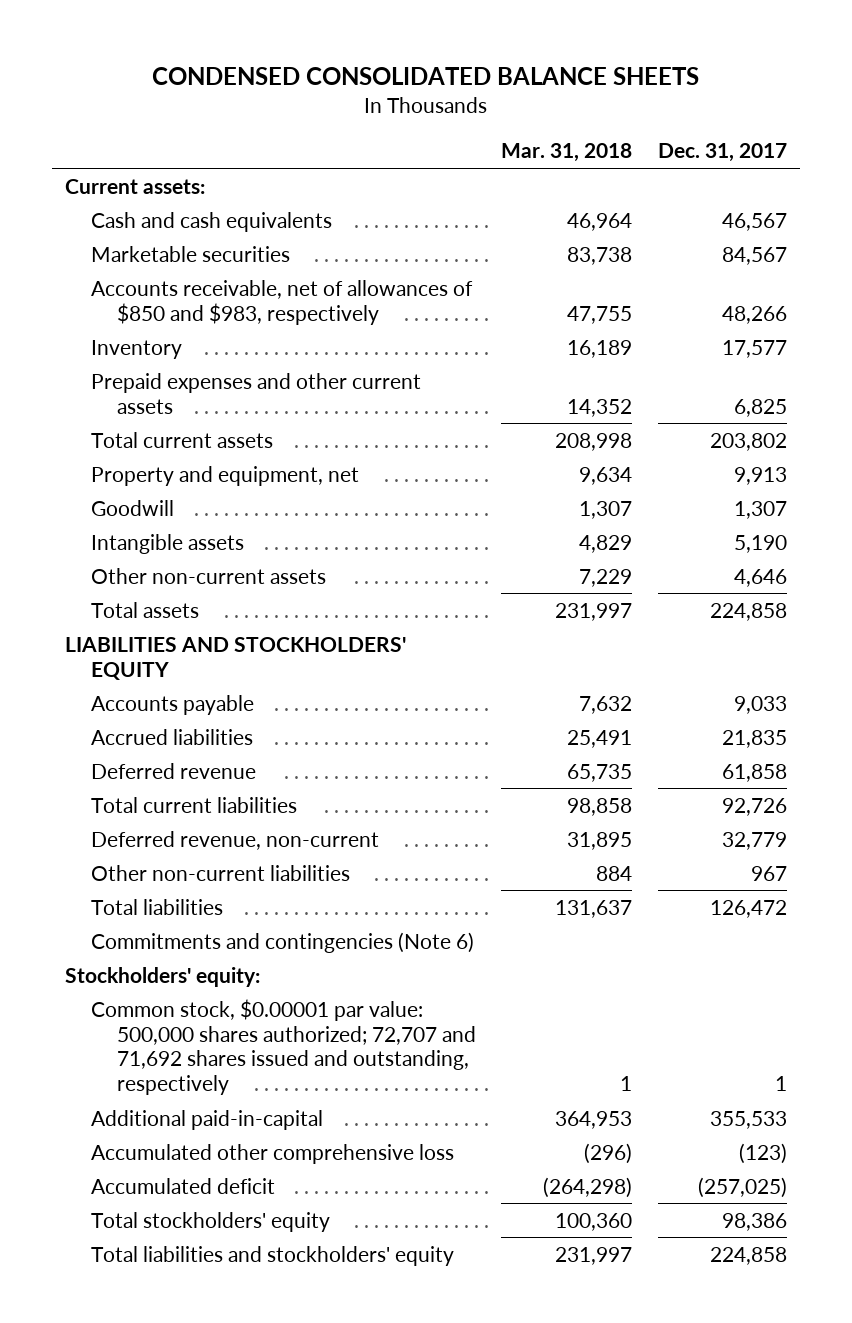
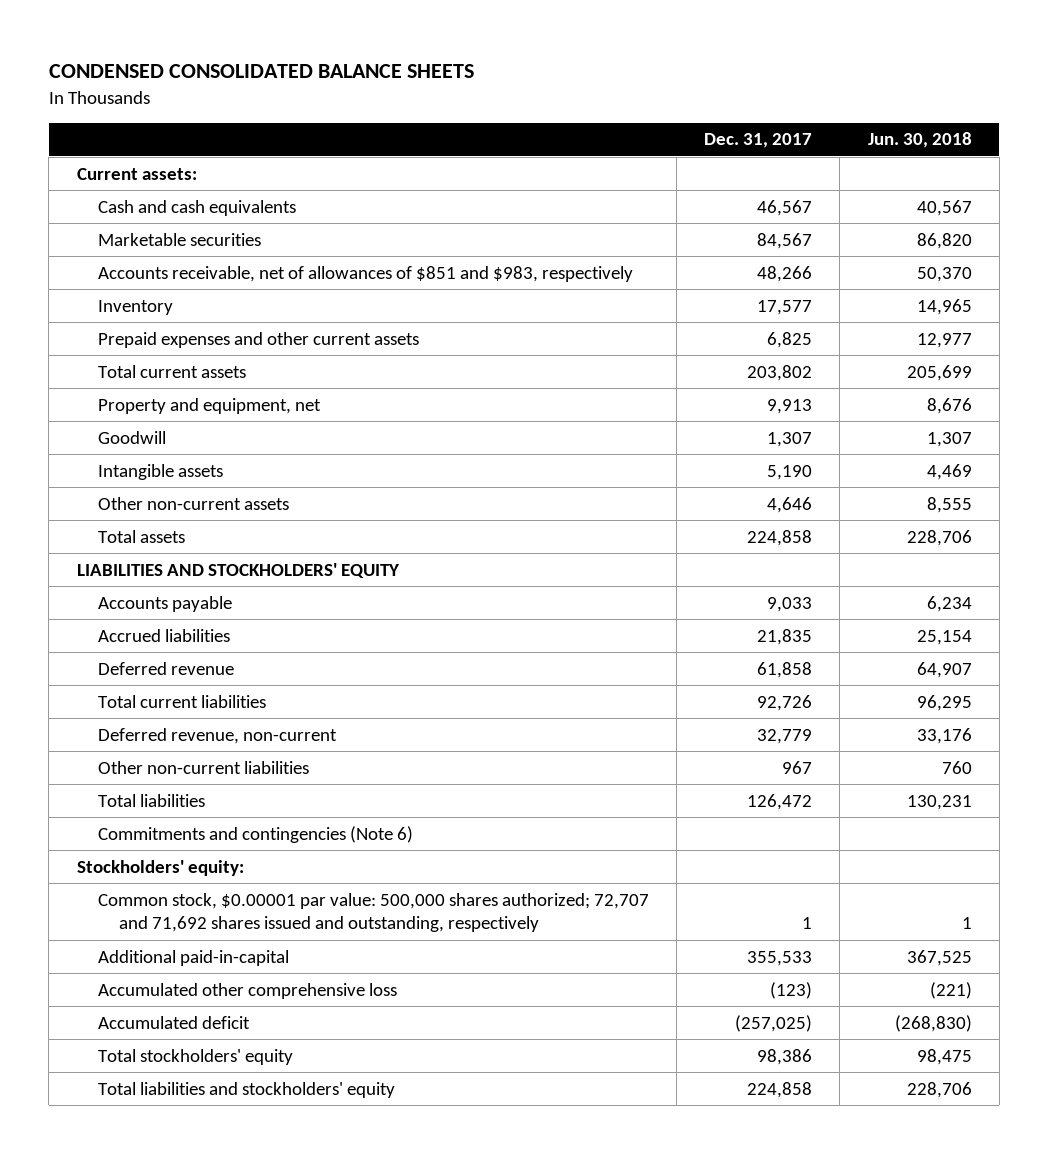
[501,143,633,163] Mar. 31, 2018 -> none
none -> [867,132,972,149] Jun. 30, 2018
[90,279,473,325] Accounts receivable, net of allowances of $850 and $983, respectively -> [97,265,633,282] Accounts receivable, net of allowances of $851 and $983, respectively

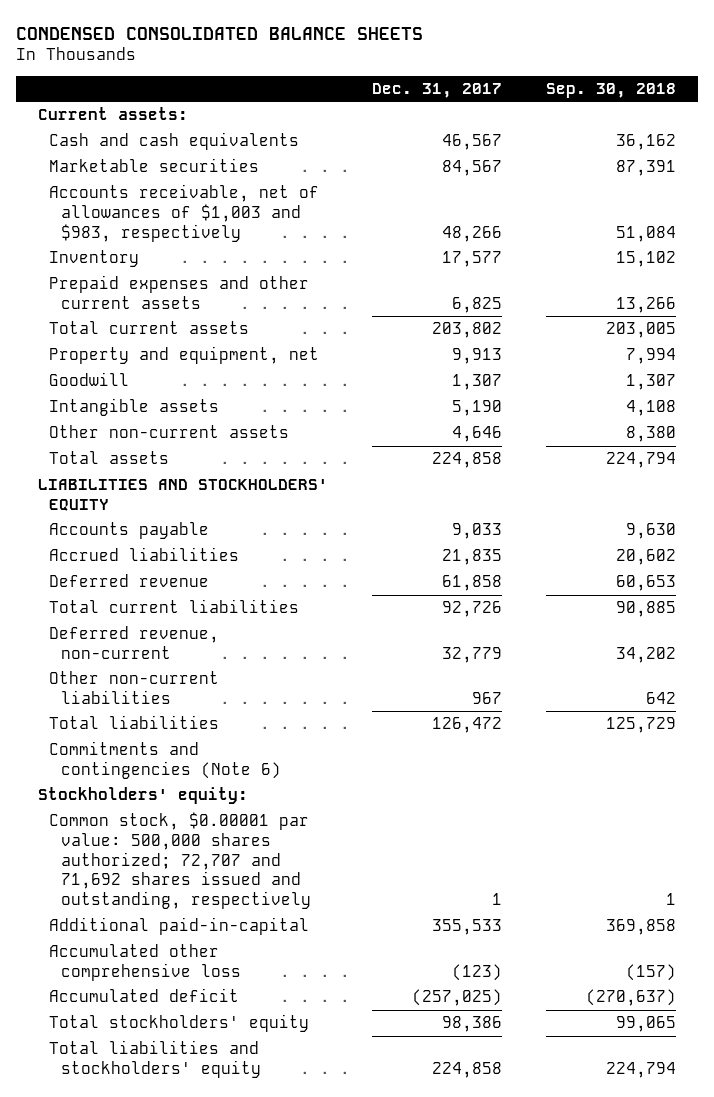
[867,132,972,149] Jun. 30, 2018 -> none
none -> [546,82,677,98] Sep. 30, 2018
[97,265,633,282] Accounts receivable, net of allowances of $851 and $983, respectively -> [49,184,320,242] Accounts receivable, net of allowances of $1,003 and $983, respectively

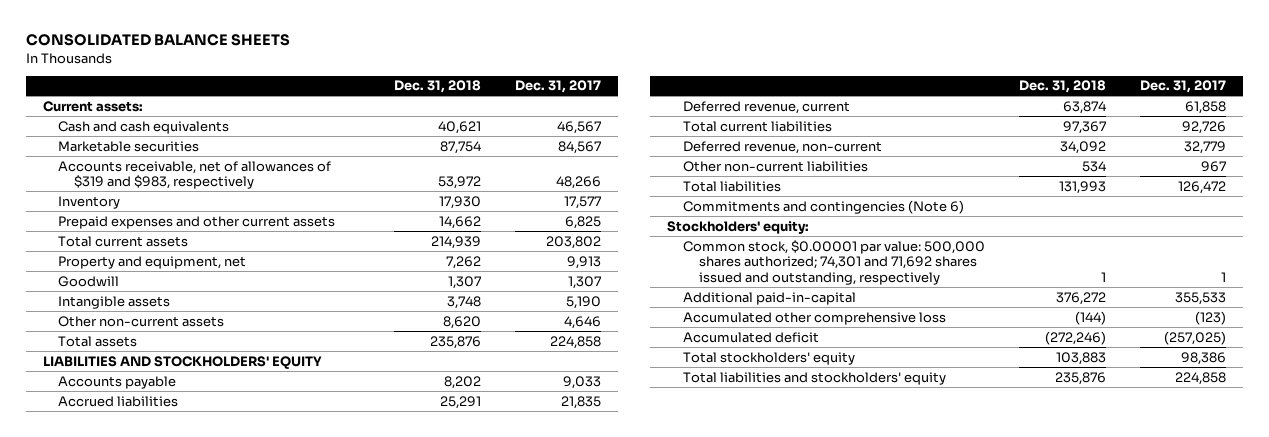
[15,26,423,40] CONDENSED CONSOLIDATED BALANCE SHEETS -> [25,34,290,47] CONSOLIDATED BALANCE SHEETS
[546,82,677,98] Sep. 30, 2018 -> none
none -> [394,80,482,94] Dec. 31, 2018
[49,184,320,242] Accounts receivable, net of allowances of $1,003 and $983, respectively -> [58,160,332,190] Accounts receivable, net of allowances of $319 and $983, respectively
[49,574,210,588] Deferred revenue -> [683,100,851,114] Deferred revenue, current
[49,812,311,910] Common stock, $0.00001 par value: 500,000 shares authorized; 72,707 and 71,692 shares issued and outstanding, respectively -> [683,239,986,285] Common stock, $0.00001 par value: 500,000 shares authorized; 74,301 and 71,692 shares issued and outstanding, respectively

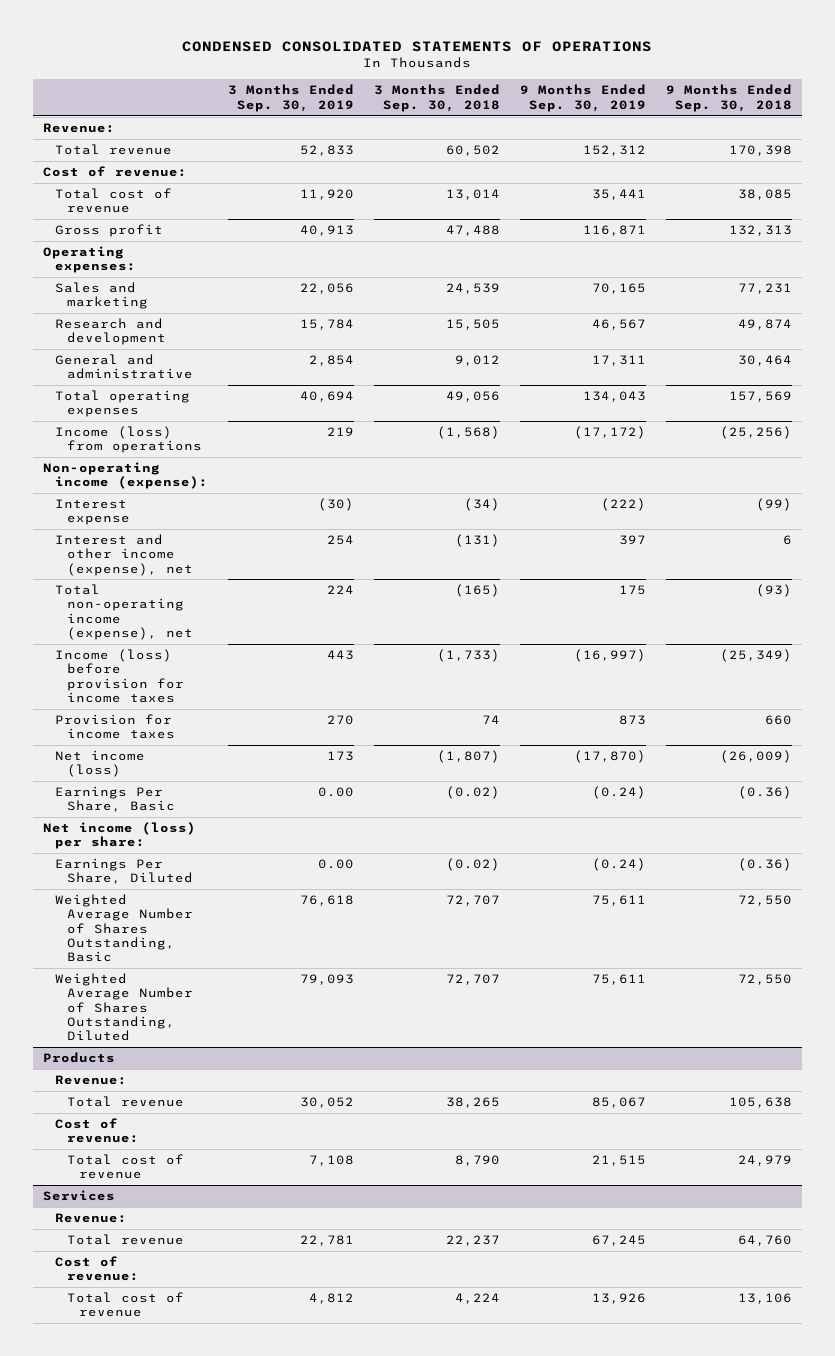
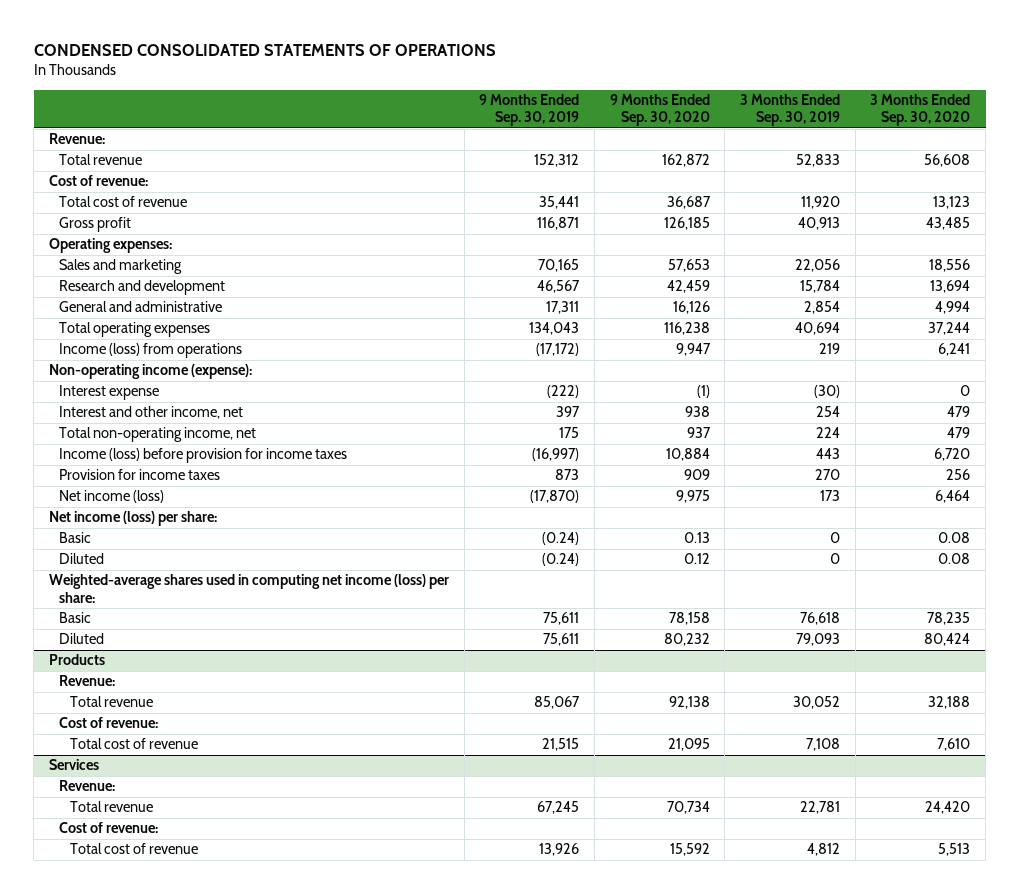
[373,84,500,112] 3 Months Ended Sep. 30, 2018 -> none
[665,84,792,112] 9 Months Ended Sep. 30, 2018 -> none
none -> [609,94,710,127] 9 Months Ended Sep. 30, 2020
none -> [870,94,971,127] 3 Months Ended Sep. 30, 2020
[54,534,193,576] Interest and other income (expense), net -> [59,406,244,420] Interest and other income, net
[54,584,193,640] Total non-operating income (expense), net -> [59,427,257,443] Total non-operating income, net
[54,786,175,813] Earnings Per Share, Basic -> none
none -> [59,532,92,544] Basic
[54,858,193,885] Earnings Per Share, Diluted -> [59,553,105,565] Diluted
[317,859,354,870] 0.00 -> [830,553,841,565] 0
none -> [48,574,449,603] Weighted-average shares used in computing net income (loss) per share:
[54,894,193,963] Weighted Average Number of Shares Outstanding, Basic -> [59,612,92,624] Basic
[54,973,193,1042] Weighted Average Number of Shares Outstanding, Diluted -> [59,633,105,645] Diluted

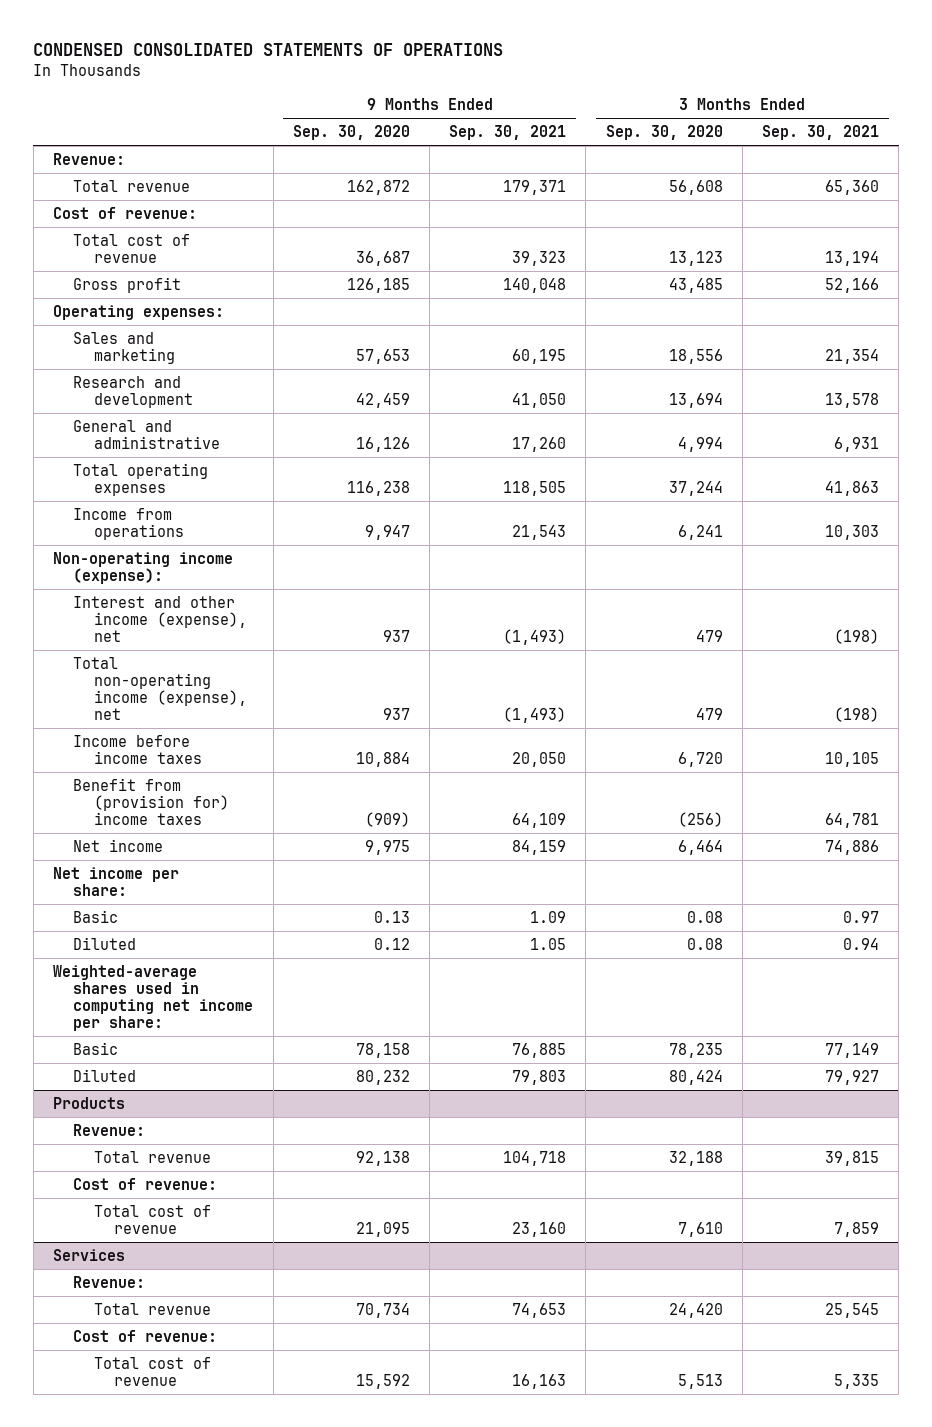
[479,94,580,127] 9 Months Ended Sep. 30, 2019 -> none
[740,94,841,127] 3 Months Ended Sep. 30, 2019 -> none
none -> [449,125,567,141] Sep. 30, 2021
none -> [762,125,880,141] Sep. 30, 2021
[59,343,243,359] Income (loss) from operations -> [73,508,184,540] Income from operations
[59,385,160,401] Interest expense -> none
[59,406,244,420] Interest and other income, net -> [73,596,247,642] Interest and other income (expense), net
[684,406,710,418] 938 -> [382,629,410,642] 937
[59,427,257,443] Total non-operating income, net -> [73,657,247,720] Total non-operating income (expense), net
[59,448,348,464] Income (loss) before provision for income taxes -> [73,735,202,764] Income before income taxes
[59,469,221,481] Provision for income taxes -> [73,778,229,825] Benefit from (provision for) income taxes
[683,469,710,481] 909 -> [364,811,410,827] (909)
[946,469,971,481] 256 -> [677,811,723,827] (256)
[59,490,165,504] Net income (loss) -> [73,839,164,853] Net income
[48,511,217,527] Net income (loss) per share: -> [53,867,180,896] Net income per share:
[48,574,449,603] Weighted-average shares used in computing net income (loss) per share: -> [53,965,254,1031] Weighted-average shares used in computing net income per share:

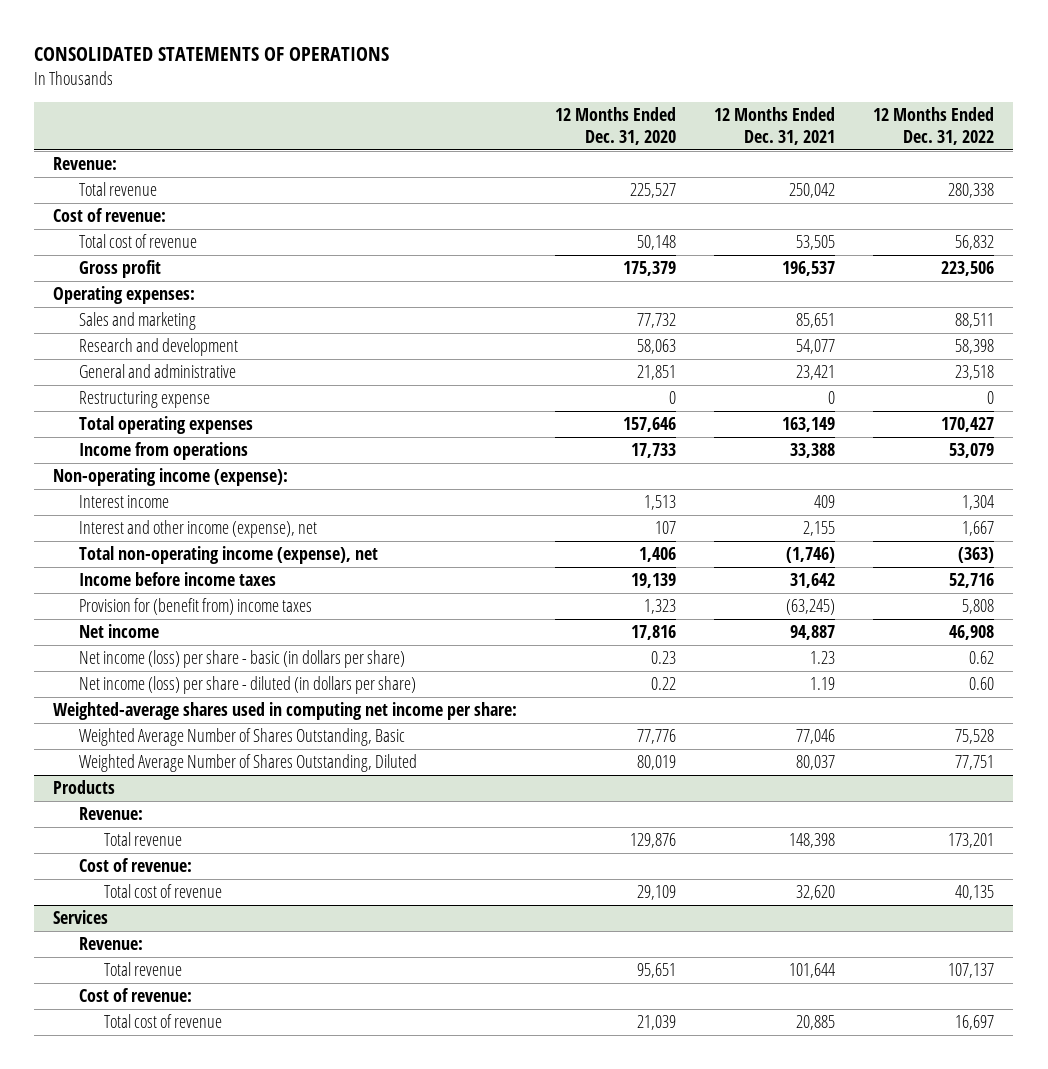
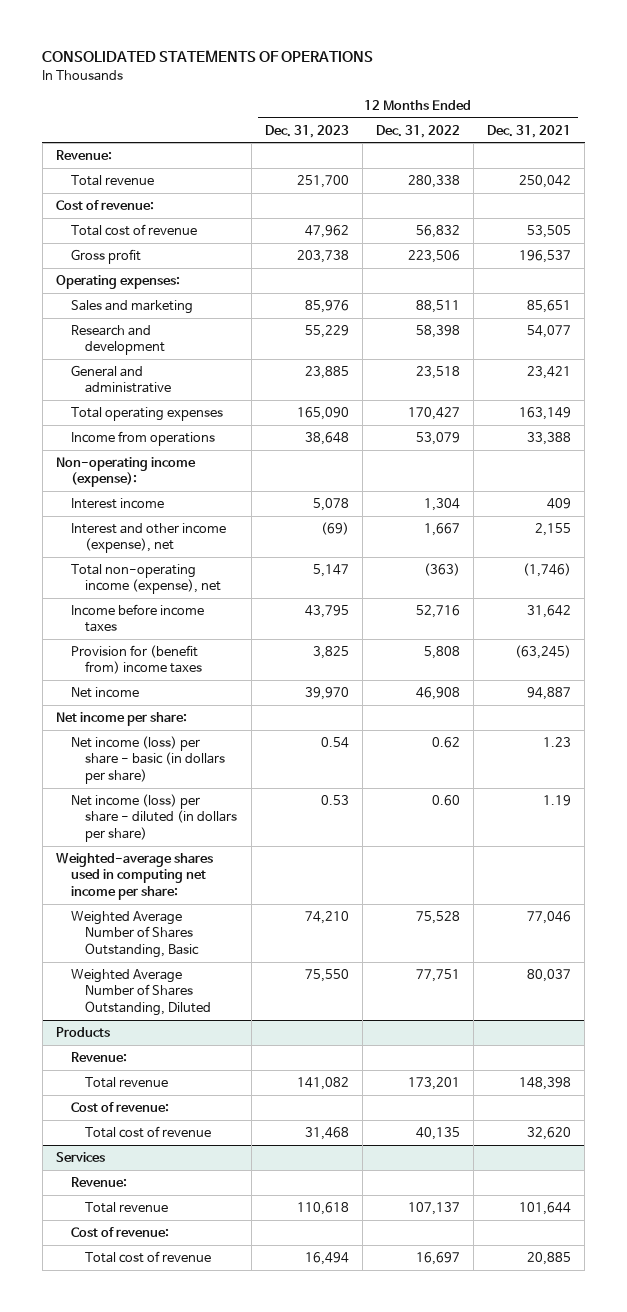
[555,107,677,145] 12 Months Ended Dec. 31, 2020 -> none
none -> [264,124,349,138] Dec. 31, 2023
[78,391,210,409] Restructuring expense -> none
none -> [55,712,187,727] Net income per share:

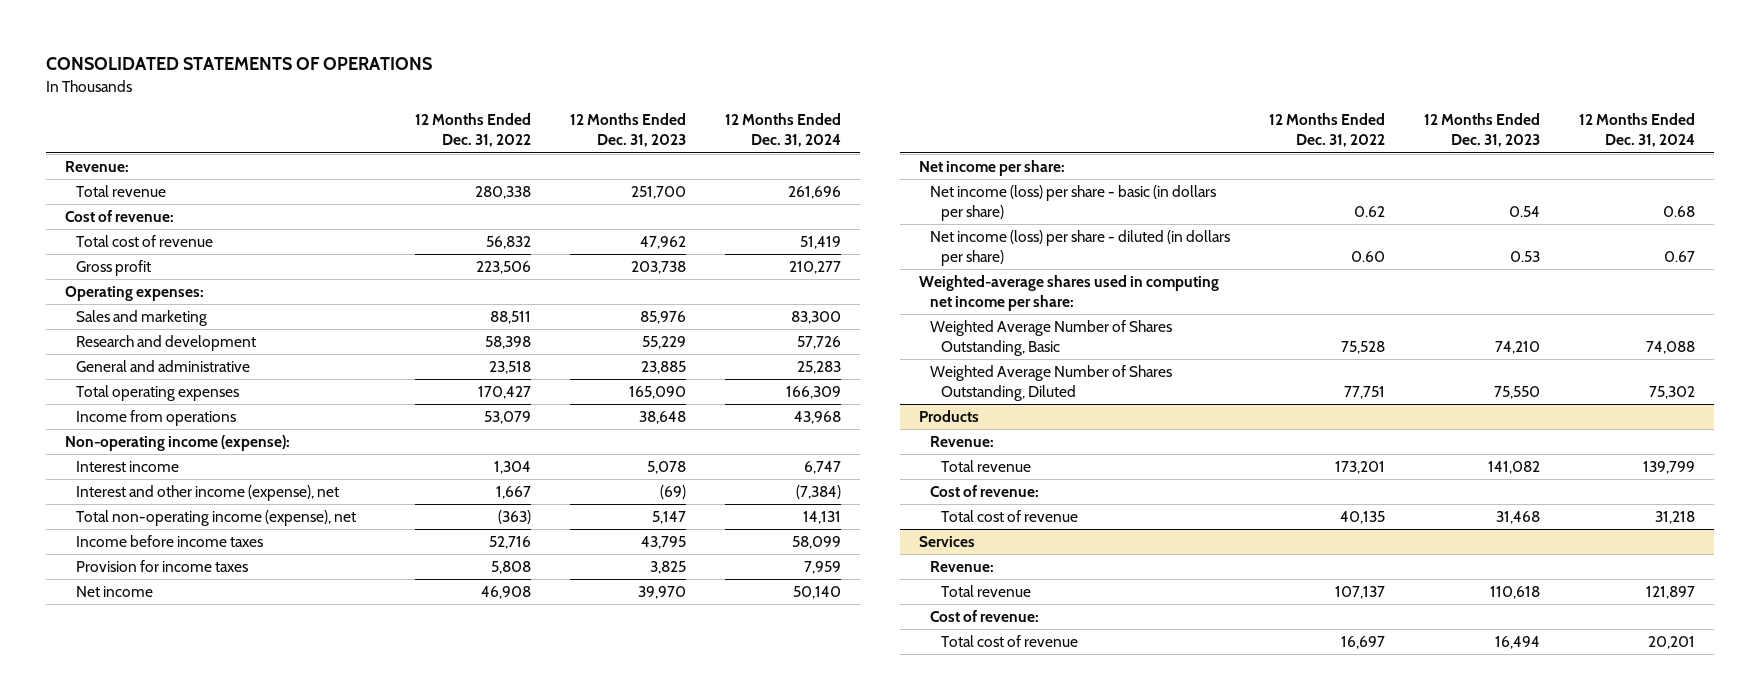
[487,124,572,138] Dec. 31, 2021 -> none
none -> [725,113,842,148] 12 Months Ended Dec. 31, 2024
[70,645,203,675] Provision for (benefit from) income taxes -> [76,560,249,573] Provision for income taxes

